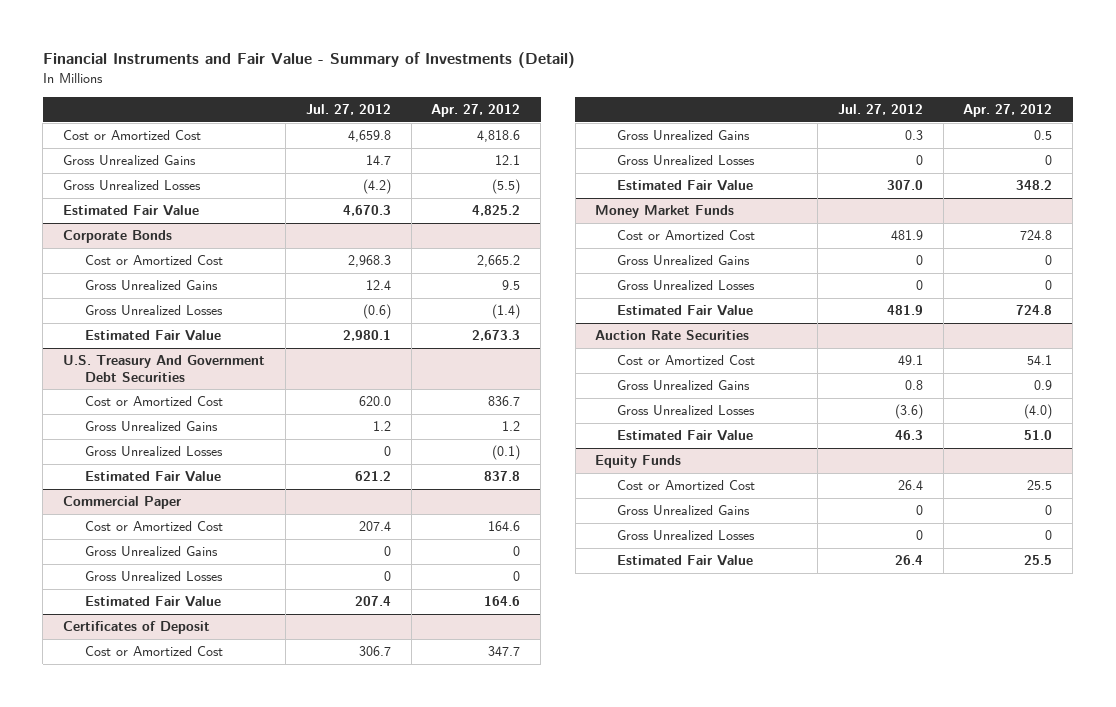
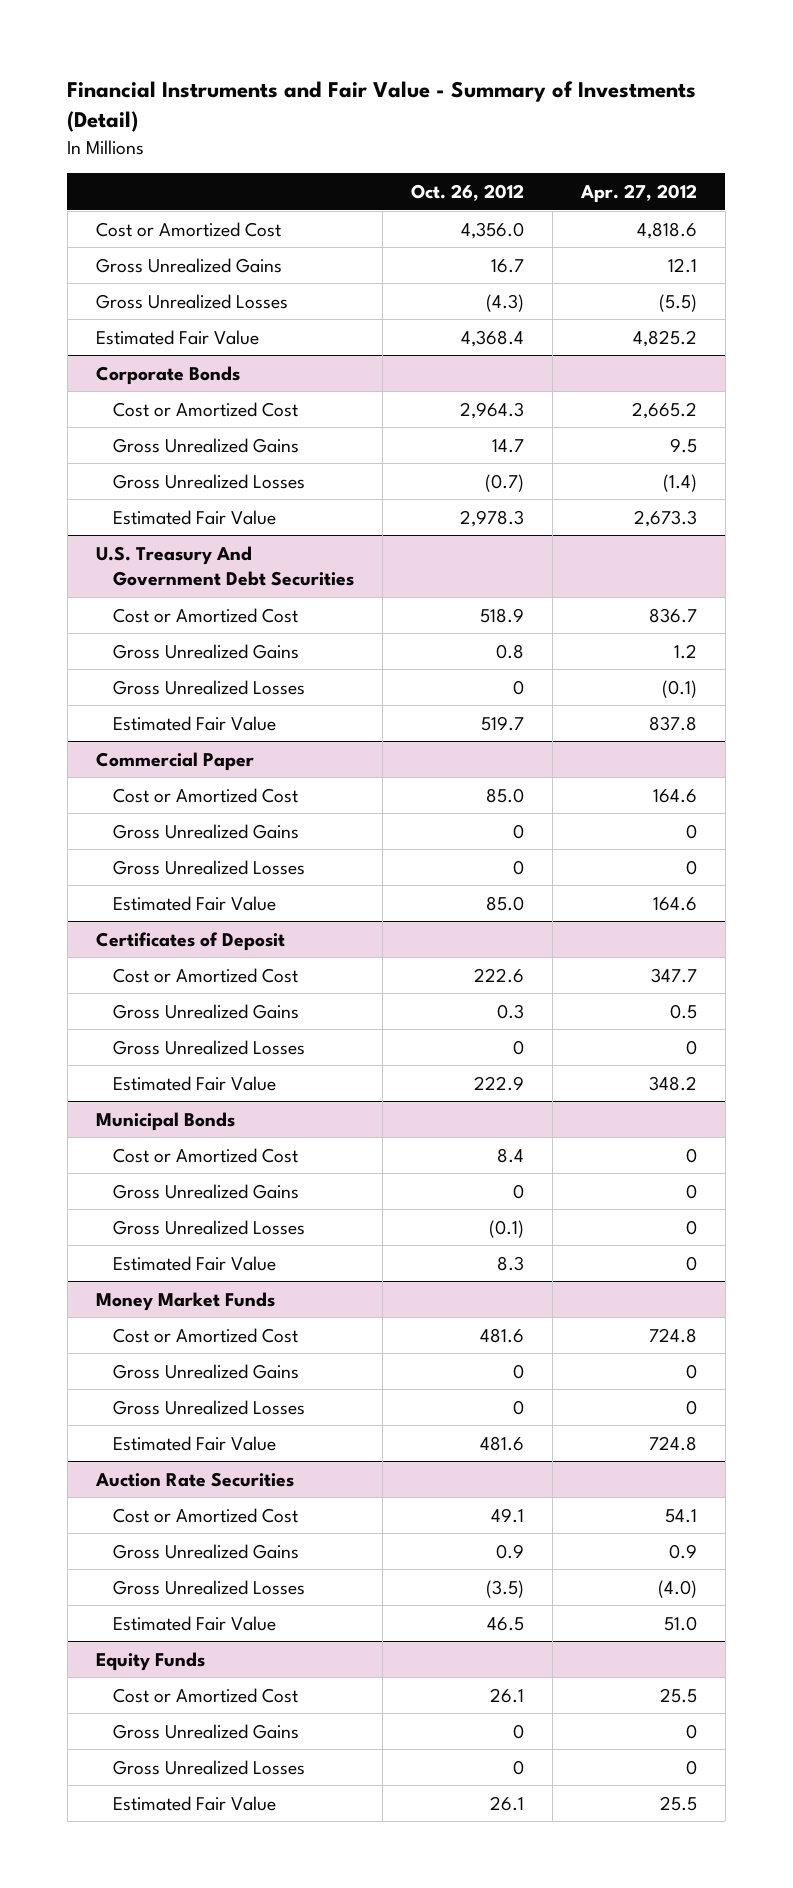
[305,104,391,116] Jul. 27, 2012 -> none
none -> [410,183,524,201] Oct. 26, 2012
none -> [95,1111,235,1131] Municipal Bonds
none -> [112,1147,298,1163] Cost or Amortized Cost
none -> [112,1183,299,1199] Gross Unrealized Gains
none -> [112,1219,305,1235] Gross Unrealized Losses
none -> [112,1255,276,1271] Estimated Fair Value

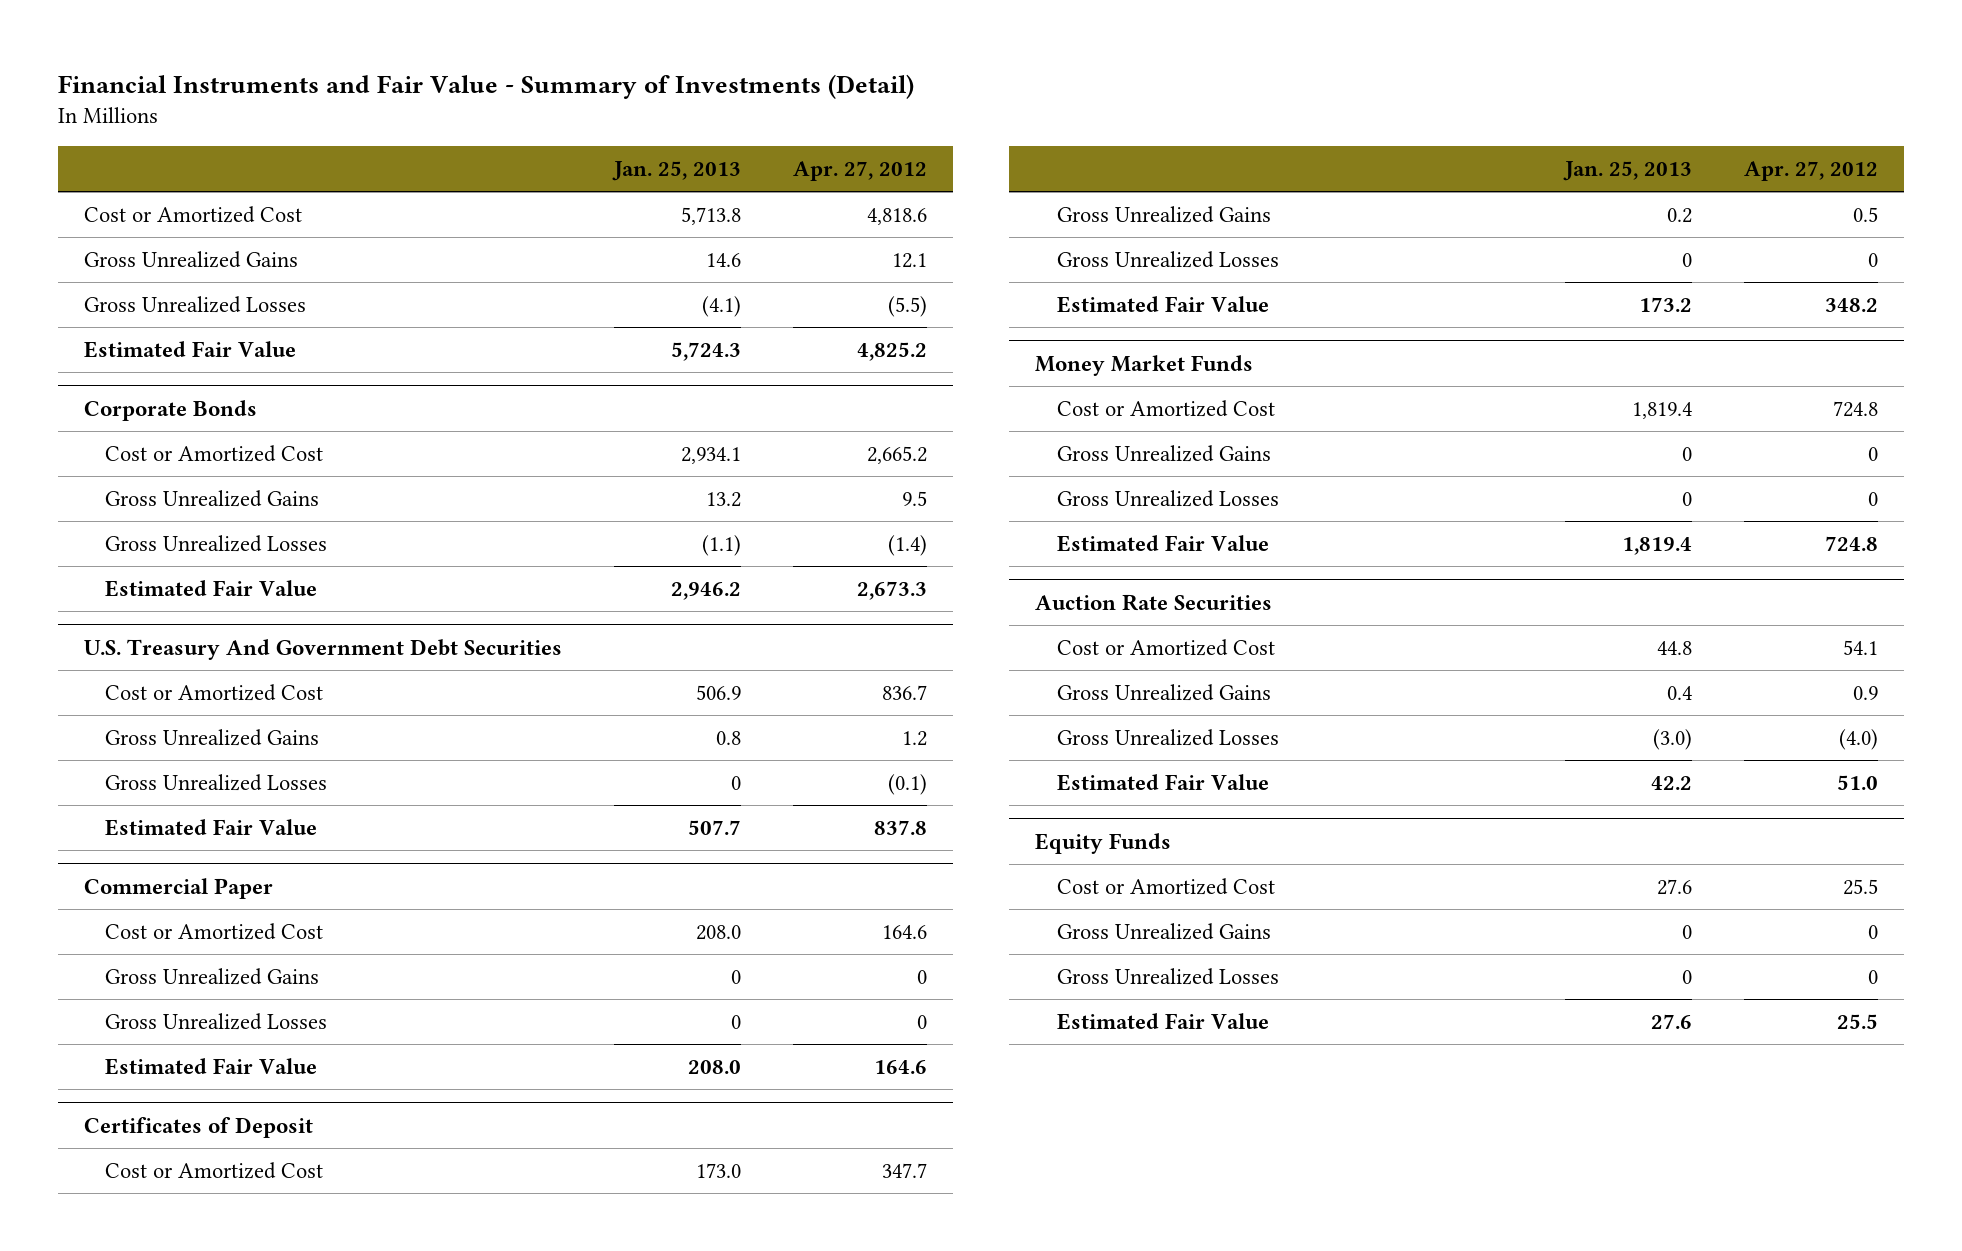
[410,183,524,201] Oct. 26, 2012 -> none
none -> [611,160,741,181] Jan. 25, 2013
[95,1111,235,1131] Municipal Bonds -> none
[112,1147,298,1163] Cost or Amortized Cost -> none
[112,1183,299,1199] Gross Unrealized Gains -> none
[112,1219,305,1235] Gross Unrealized Losses -> none
[112,1255,276,1271] Estimated Fair Value -> none

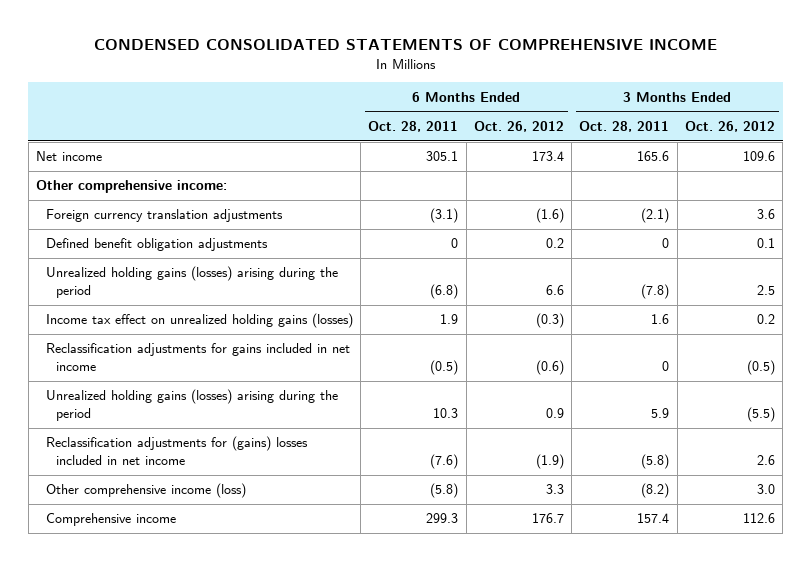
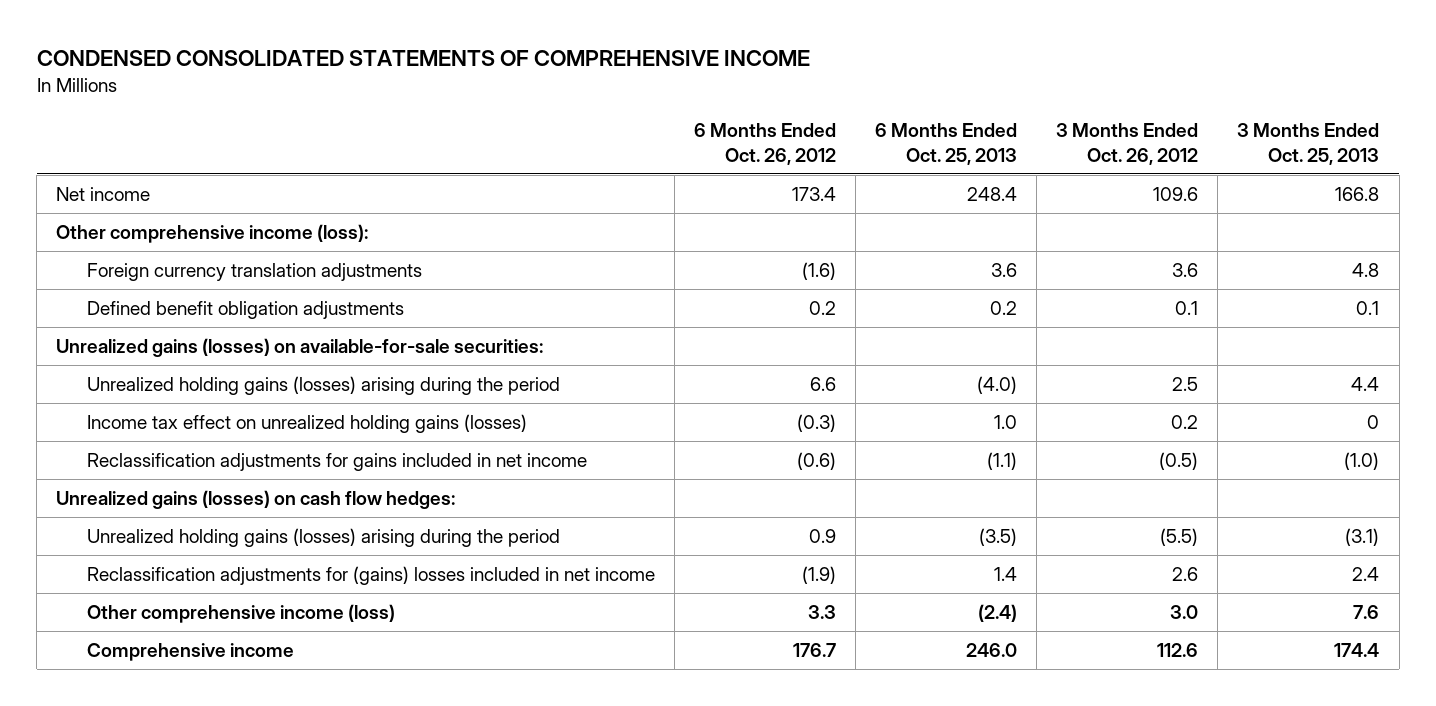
[368,120,459,132] Oct. 28, 2011 -> none
[579,120,670,132] Oct. 28, 2011 -> none
none -> [875,123,1018,165] 6 Months Ended Oct. 25, 2013
none -> [1237,123,1380,165] 3 Months Ended Oct. 25, 2013
[36,180,228,194] Other comprehensive income: -> [56,223,369,243] Other comprehensive income (loss):
none -> [56,337,544,357] Unrealized gains (losses) on available-for-sale securities:
none -> [56,489,456,509] Unrealized gains (losses) on cash flow hedges:

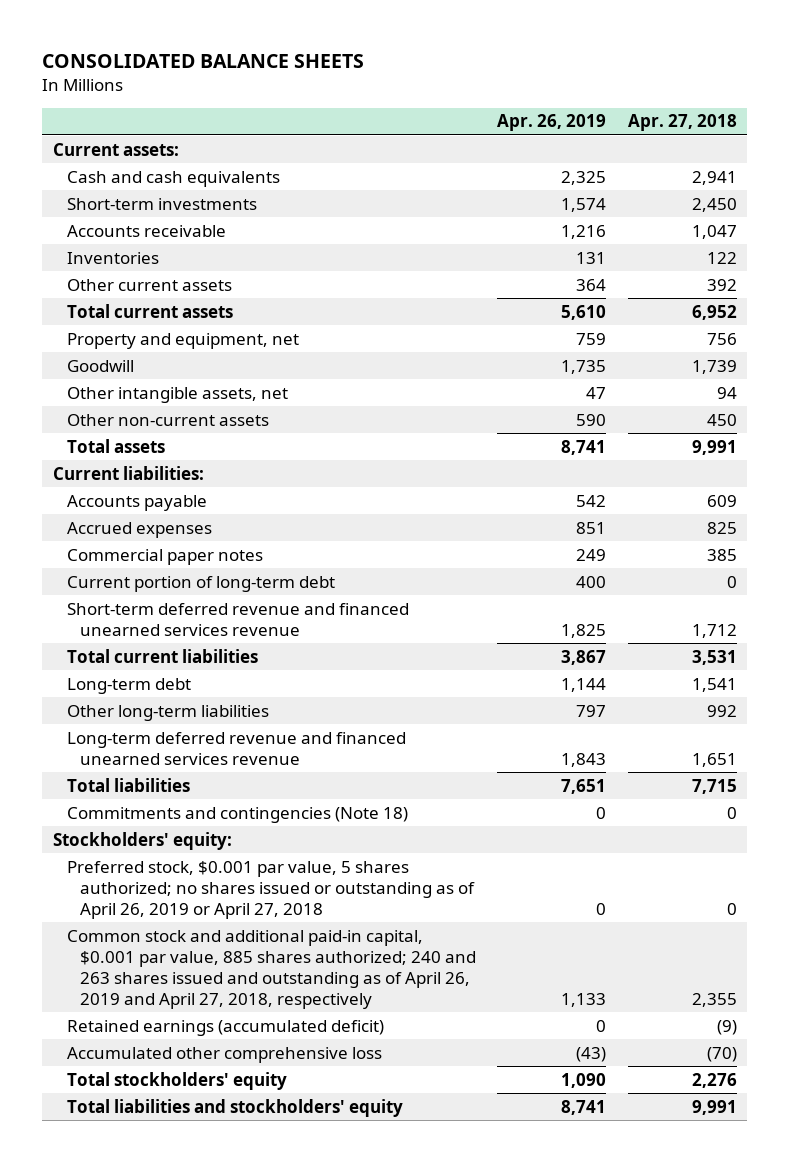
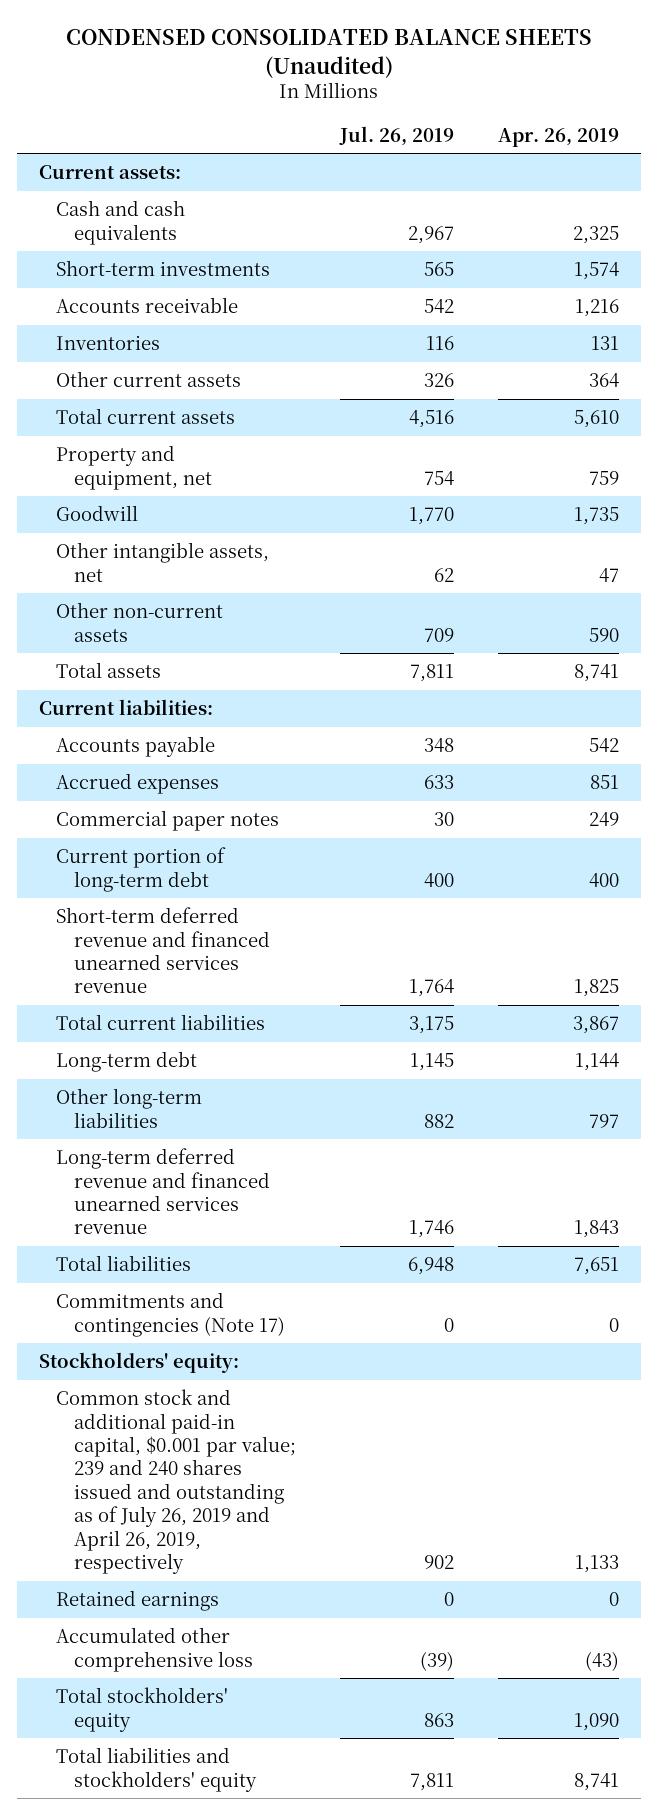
[42,54,365,69] CONSOLIDATED BALANCE SHEETS -> [65,29,592,78] CONDENSED CONSOLIDATED BALANCE SHEETS (Unaudited)
[627,114,737,132] Apr. 27, 2018 -> none
none -> [338,125,454,146] Jul. 26, 2019
[66,806,408,823] Commitments and contingencies (Note 18) -> [56,1292,285,1337] Commitments and contingencies (Note 17)
[66,860,476,919] Preferred stock, $0.001 par value, 5 shares authorized; no shares issued or outstanding as of April 26, 2019 or April 27, 2018 -> none
[66,929,477,1009] Common stock and additional paid-in capital, $0.001 par value, 885 shares authorized; 240 and 263 shares issued and outstanding as of April 26, 2019 and April 27, 2018, respectively -> [56,1389,296,1575] Common stock and additional paid-in capital, $0.001 par value; 239 and 240 shares issued and outstanding as of July 26, 2019 and April 26, 2019, respectively
[66,1019,384,1036] Retained earnings (accumulated deficit) -> [56,1590,220,1612] Retained earnings

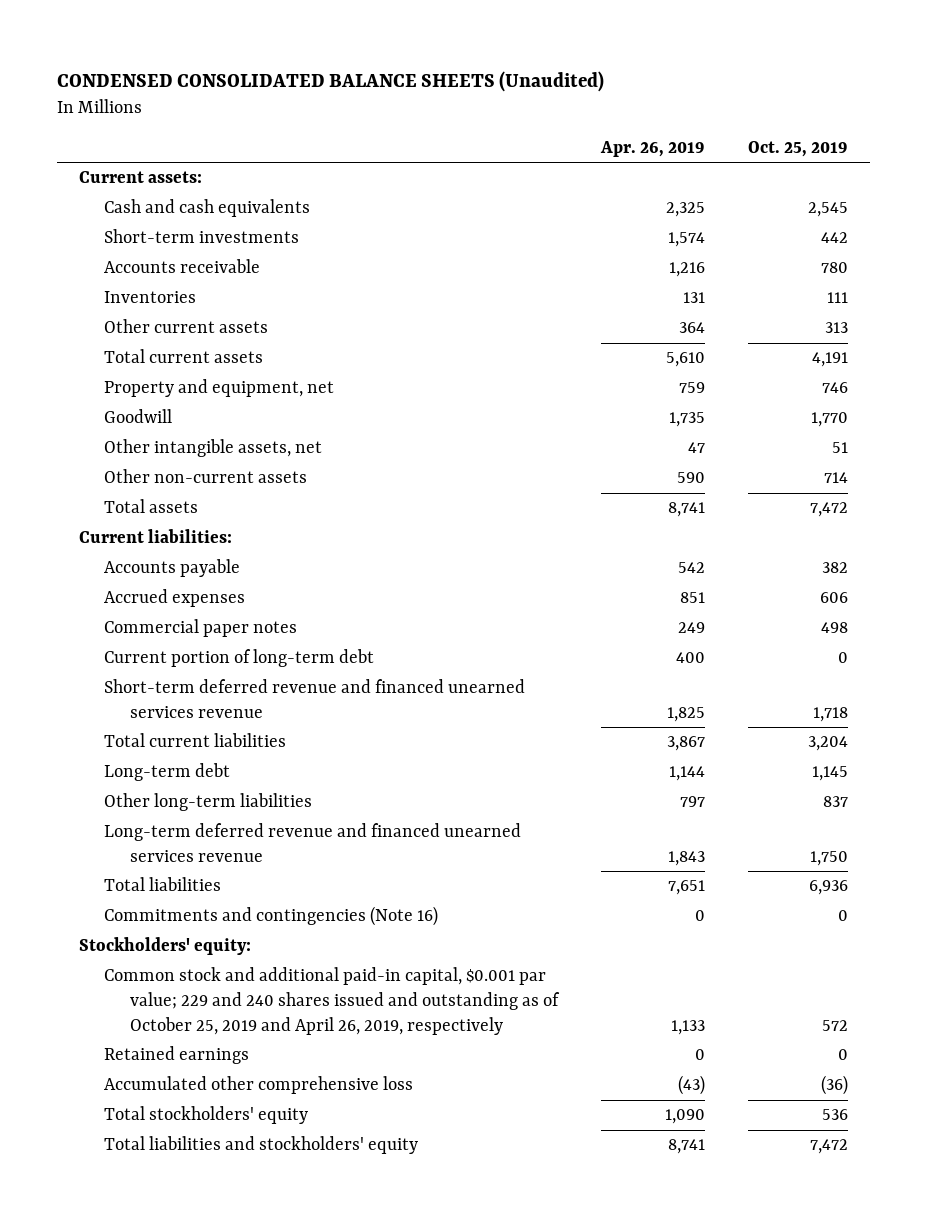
[338,125,454,146] Jul. 26, 2019 -> none
none -> [747,140,848,157] Oct. 25, 2019
[56,1292,285,1337] Commitments and contingencies (Note 17) -> [104,906,439,927] Commitments and contingencies (Note 16)
[56,1389,296,1575] Common stock and additional paid-in capital, $0.001 par value; 239 and 240 shares issued and outstanding as of July 26, 2019 and April 26, 2019, respectively -> [104,967,560,1035] Common stock and additional paid-in capital, $0.001 par value; 229 and 240 shares issued and outstanding as of October 25, 2019 and April 26, 2019, respectively

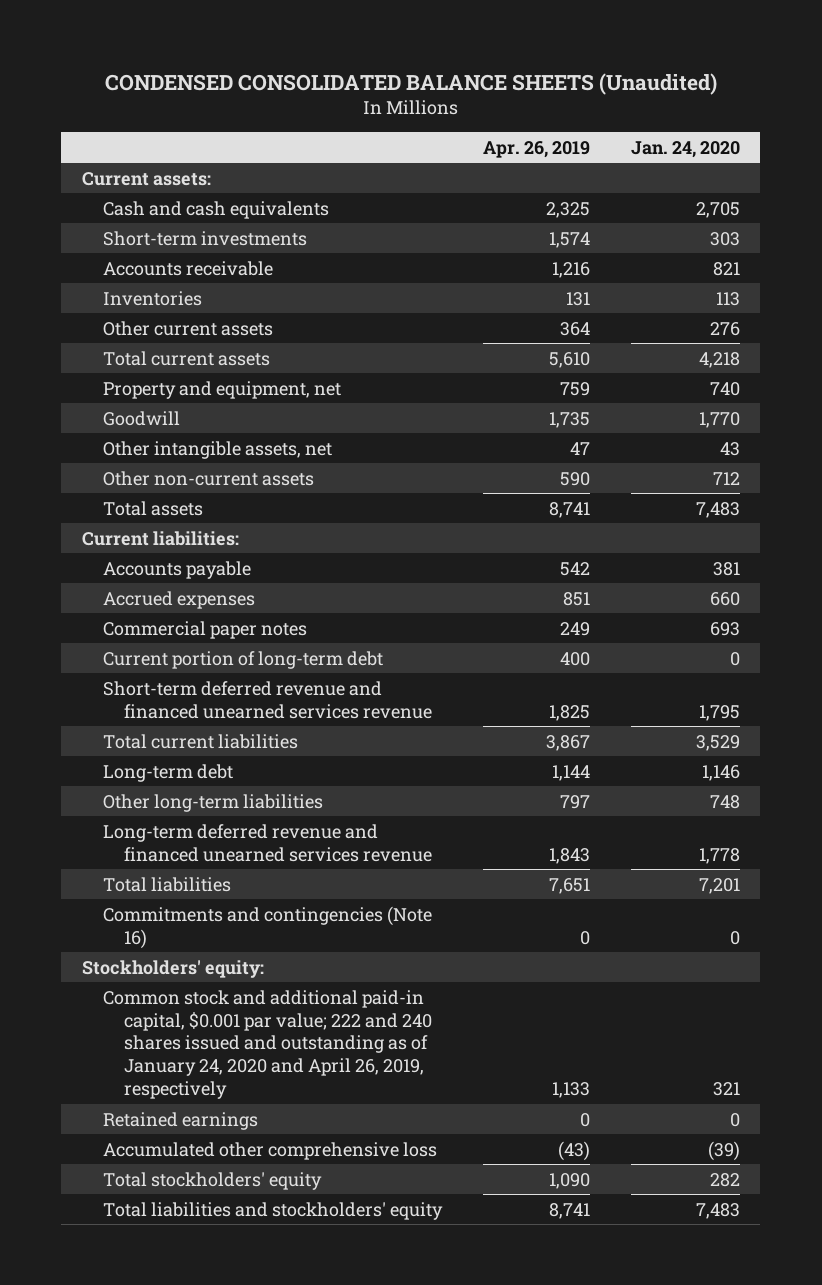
[747,140,848,157] Oct. 25, 2019 -> none
none -> [630,140,740,158] Jan. 24, 2020
[104,967,560,1035] Common stock and additional paid-in capital, $0.001 par value; 229 and 240 shares issued and outstanding as of October 25, 2019 and April 26, 2019, respectively -> [102,989,432,1100] Common stock and additional paid-in capital, $0.001 par value; 222 and 240 shares issued and outstanding as of January 24, 2020 and April 26, 2019, respectively

